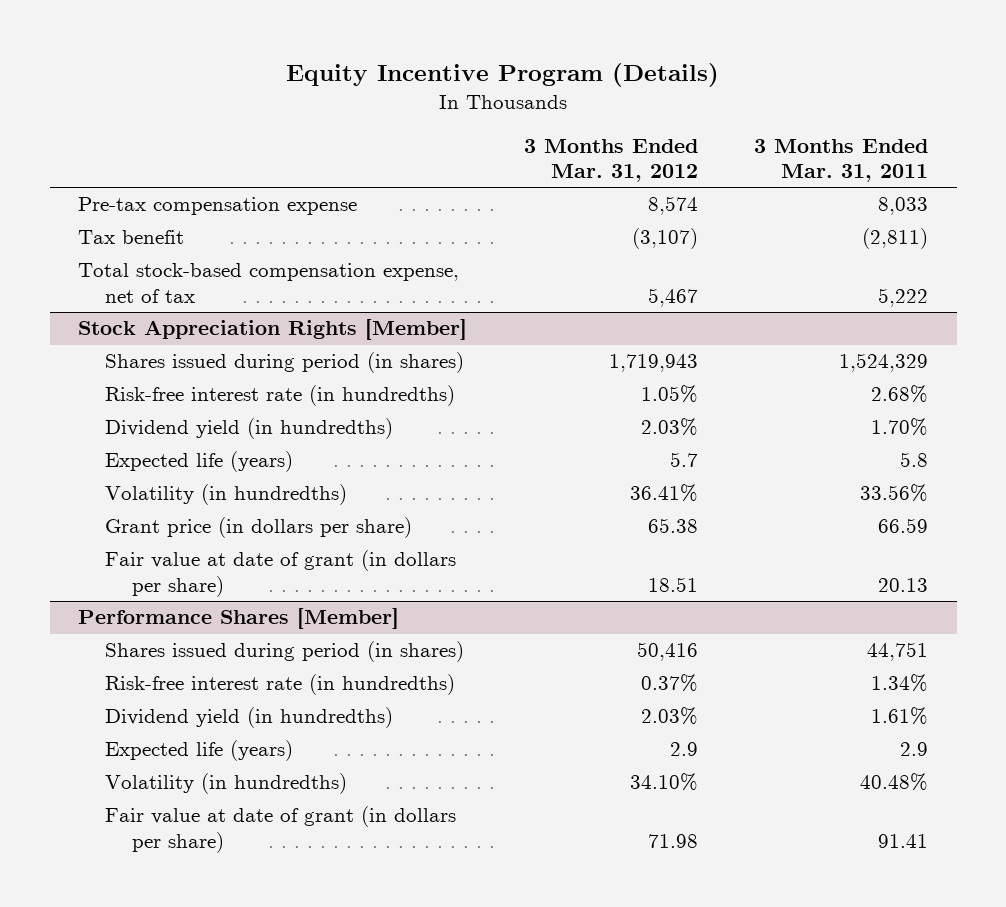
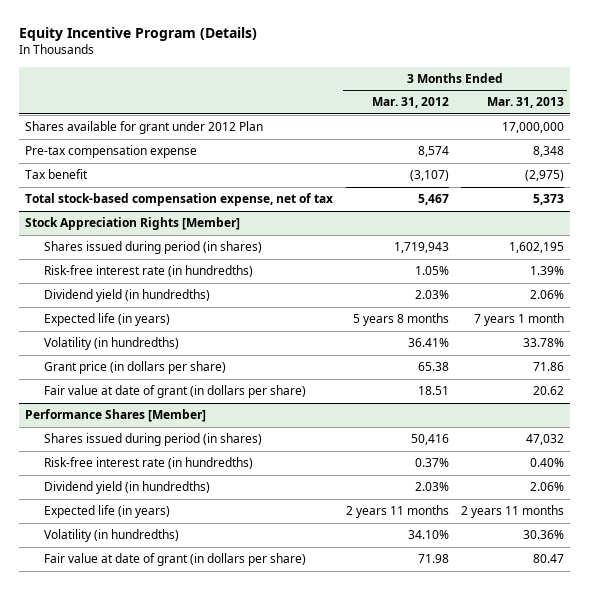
[754,138,929,182] 3 Months Ended Mar. 31, 2011 -> none
none -> [487,97,565,109] Mar. 31, 2013
none -> [25,121,264,135] Shares available for grant under 2012 Plan
[105,451,294,473] Expected life (years) -> [44,313,171,327] Expected life (in years)
[669,452,698,468] 5.7 -> [352,313,449,327] 5 years 8 months
[105,740,294,762] Expected life (years) -> [44,505,171,519] Expected life (in years)
[669,742,698,757] 2.9 -> [345,505,449,519] 2 years 11 months

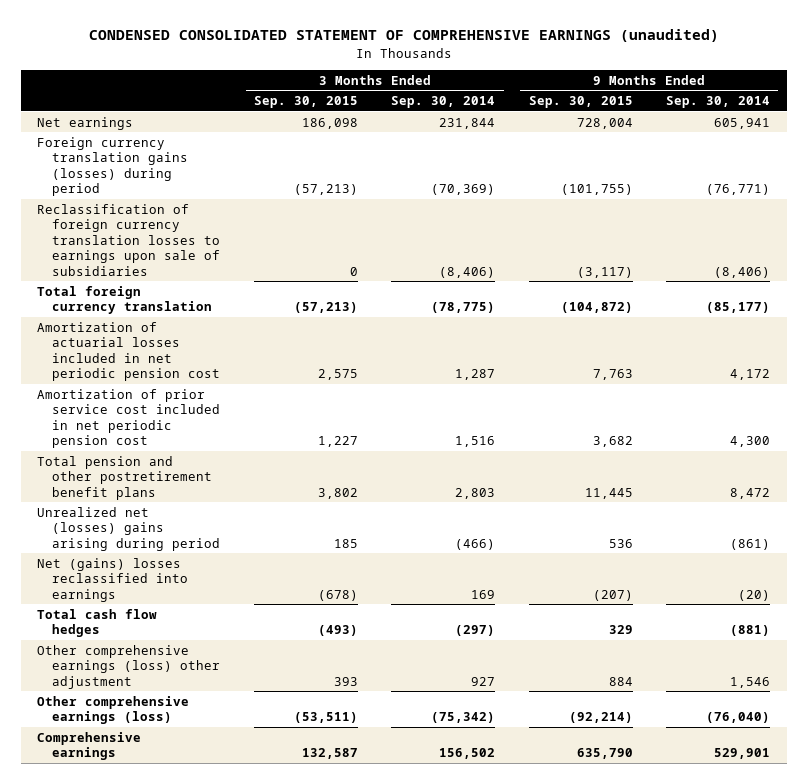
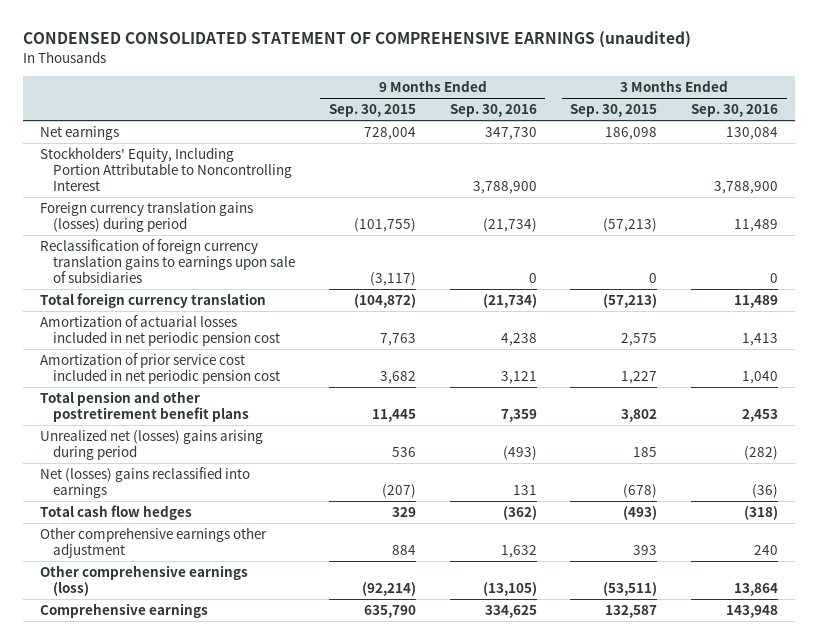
[391,96,496,109] Sep. 30, 2014 -> none
[665,96,770,109] Sep. 30, 2014 -> none
none -> [449,104,537,118] Sep. 30, 2016
none -> [691,104,779,118] Sep. 30, 2016
none -> [39,146,292,191] Stockholders' Equity, Including Portion Attributable to Noncontrolling Interest
[37,203,221,276] Reclassification of foreign currency translation losses to earnings upon sale of subsidiaries -> [39,238,295,283] Reclassification of foreign currency translation gains to earnings upon sale of subsidiaries
[37,557,189,602] Net (gains) losses reclassified into earnings -> [39,466,250,498] Net (losses) gains reclassified into earnings
[37,644,221,689] Other comprehensive earnings (loss) other adjustment -> [39,526,267,558] Other comprehensive earnings other adjustment

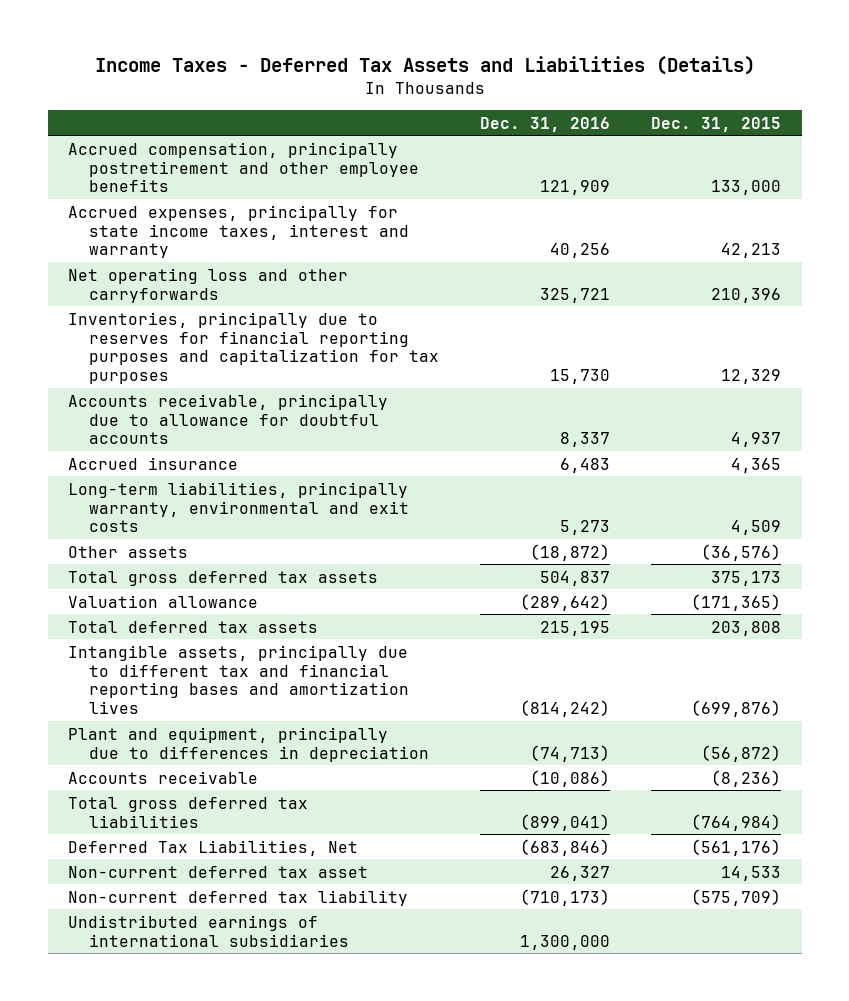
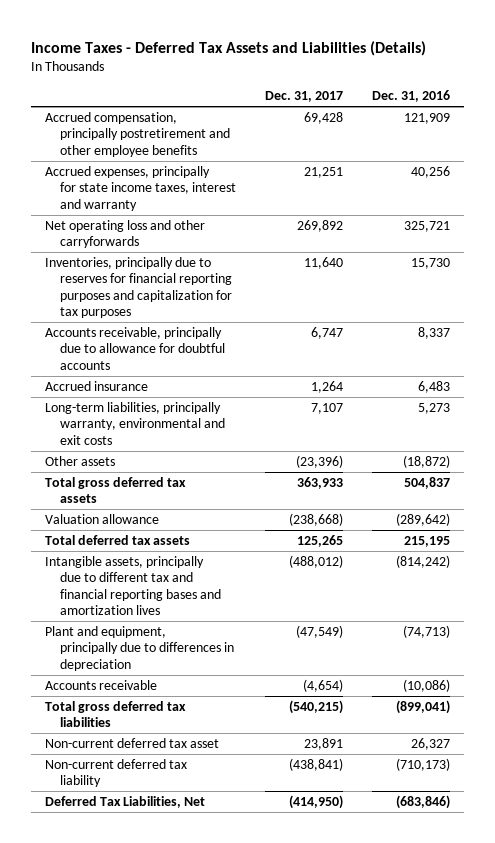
[651,116,782,132] Dec. 31, 2015 -> none
none -> [264,91,343,103] Dec. 31, 2017
[68,914,349,947] Undistributed earnings of international subsidiaries -> none
[68,839,359,856] Deferred Tax Liabilities, Net -> [45,796,206,809] Deferred Tax Liabilities, Net

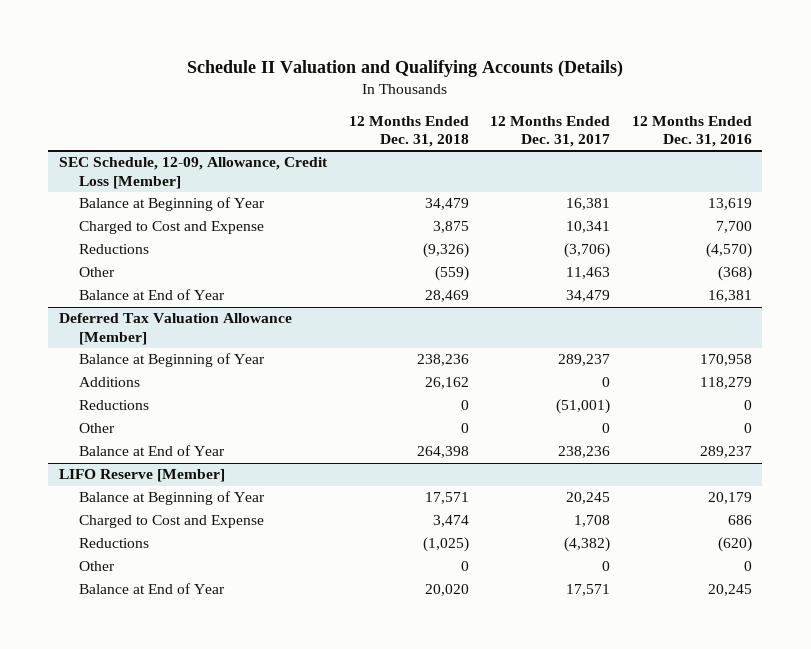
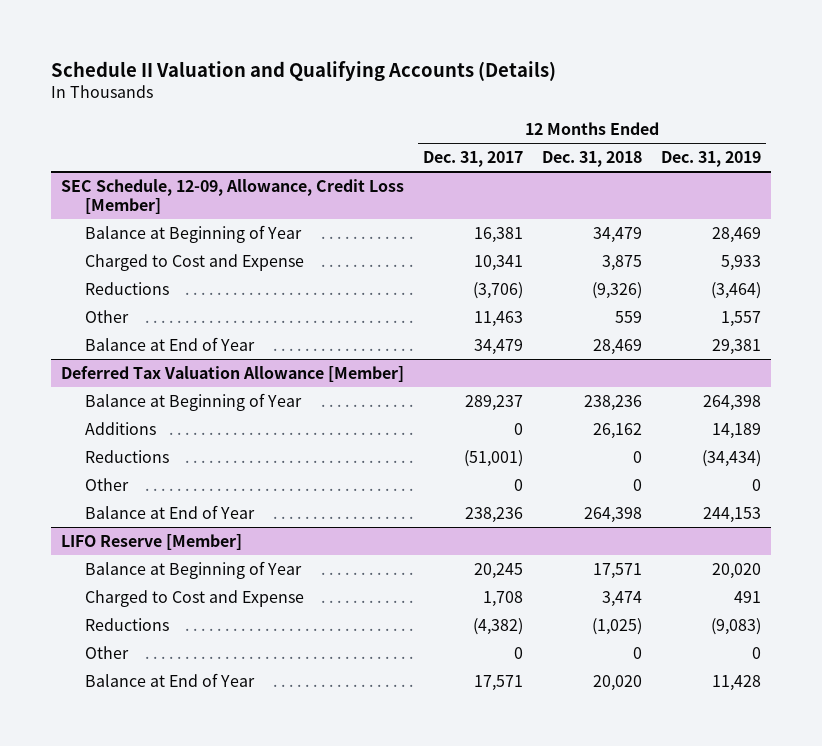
[631,115,752,147] 12 Months Ended Dec. 31, 2016 -> none
none -> [661,151,762,168] Dec. 31, 2019
[434,266,469,282] (559) -> [615,311,643,324] 559

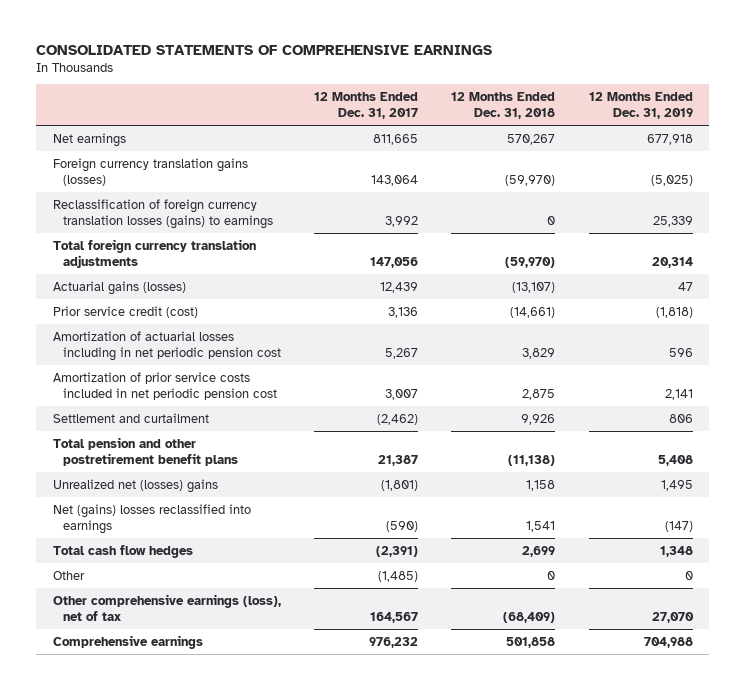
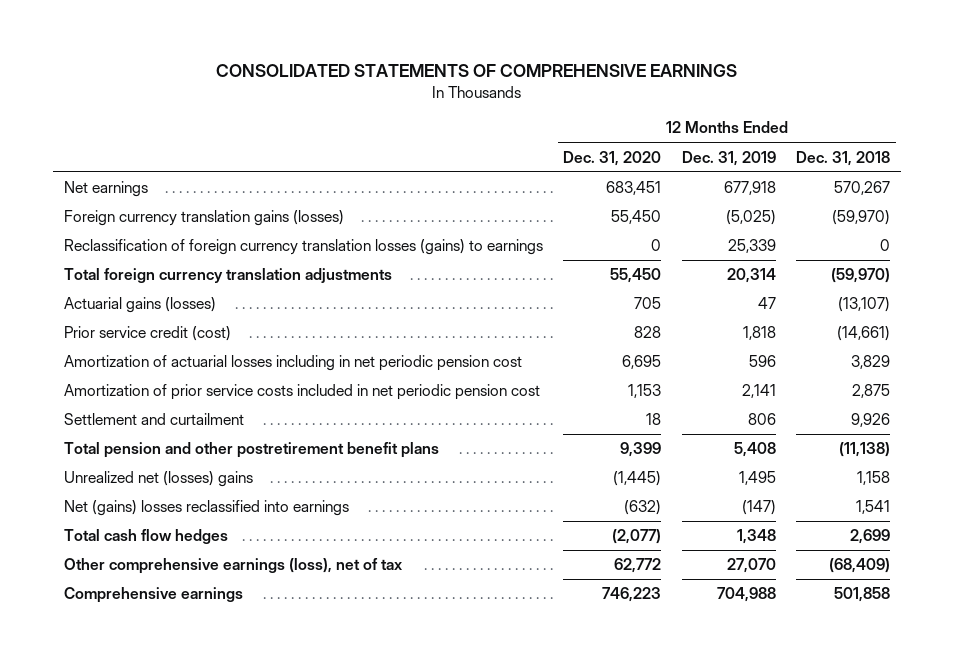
[314,92,419,119] 12 Months Ended Dec. 31, 2017 -> none
none -> [563,150,662,166] Dec. 31, 2020
[655,306,693,318] (1,818) -> [742,326,776,341] 1,818
[52,570,85,580] Other -> none

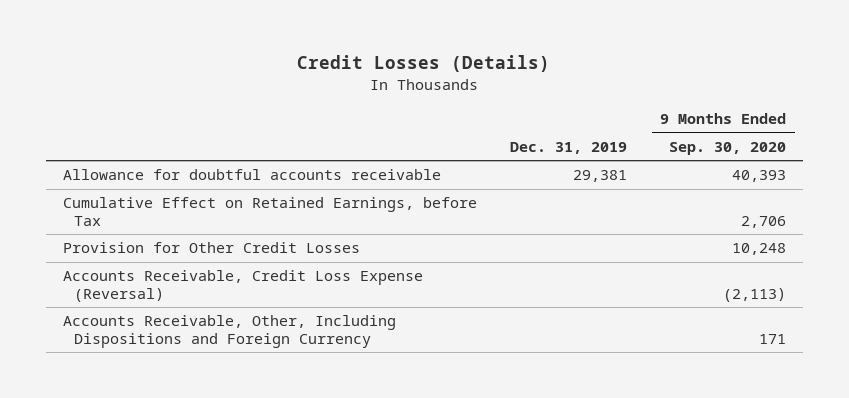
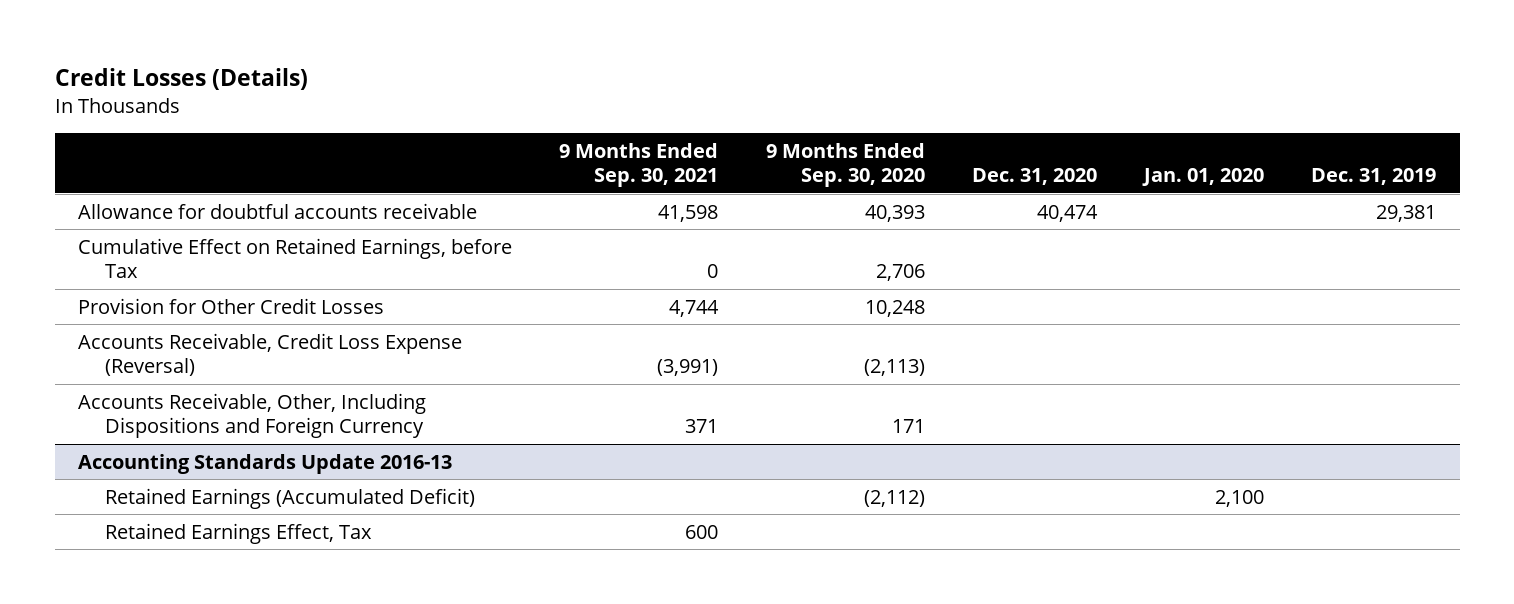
none -> [559,142,719,188] 9 Months Ended Sep. 30, 2021
none -> [971,168,1097,186] Dec. 31, 2020
none -> [1142,168,1265,187] Jan. 01, 2020
none -> [78,453,453,474] Accounting Standards Update 2016-13
none -> [105,487,476,509] Retained Earnings (Accumulated Deficit)
none -> [105,522,373,544] Retained Earnings Effect, Tax

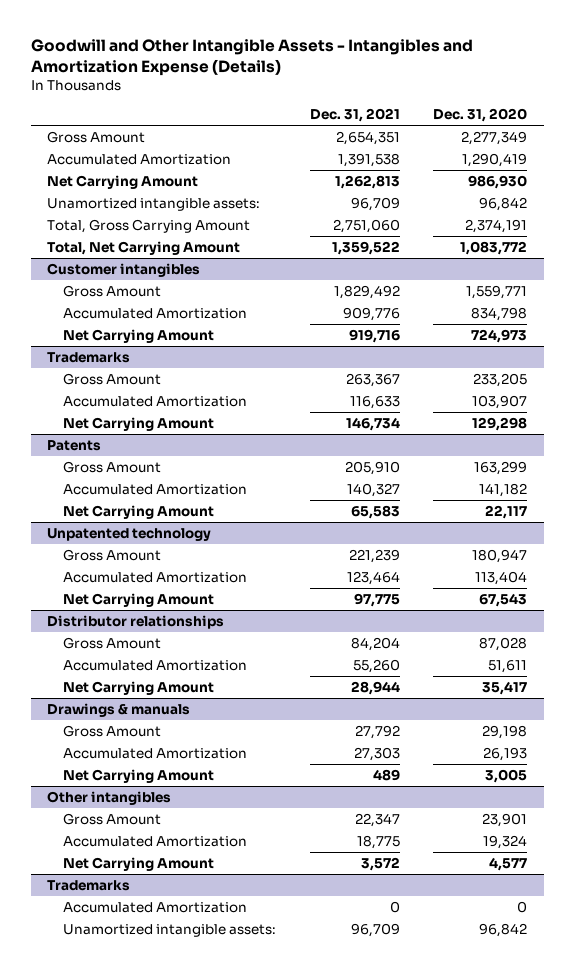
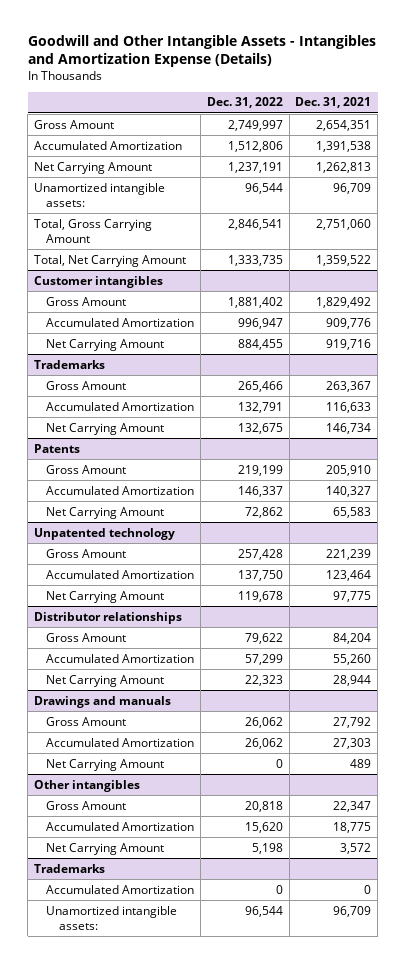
[433,108,528,123] Dec. 31, 2020 -> none
none -> [206,97,283,109] Dec. 31, 2022
[47,702,191,717] Drawings & manuals -> [34,695,172,708] Drawings and manuals

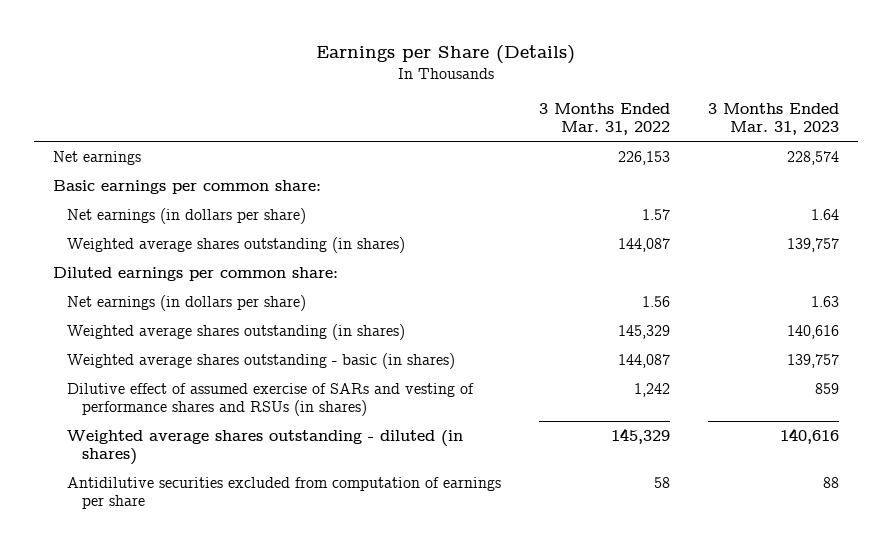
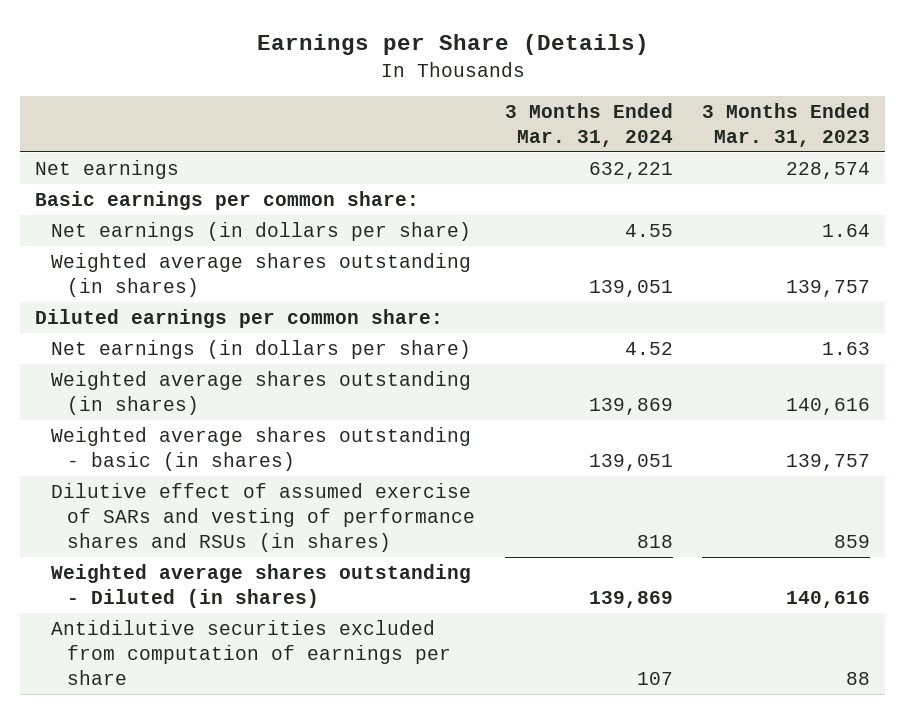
[539,102,671,136] 3 Months Ended Mar. 31, 2022 -> none
none -> [504,102,673,147] 3 Months Ended Mar. 31, 2024
[67,429,464,465] Weighted average shares outstanding - diluted (in shares) -> [50,563,471,608] Weighted average shares outstanding - Diluted (in shares)

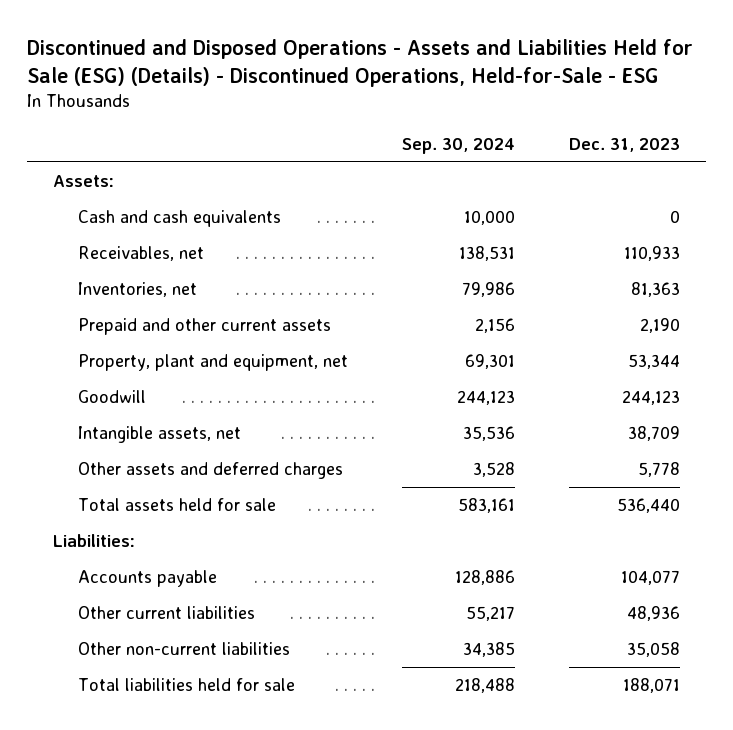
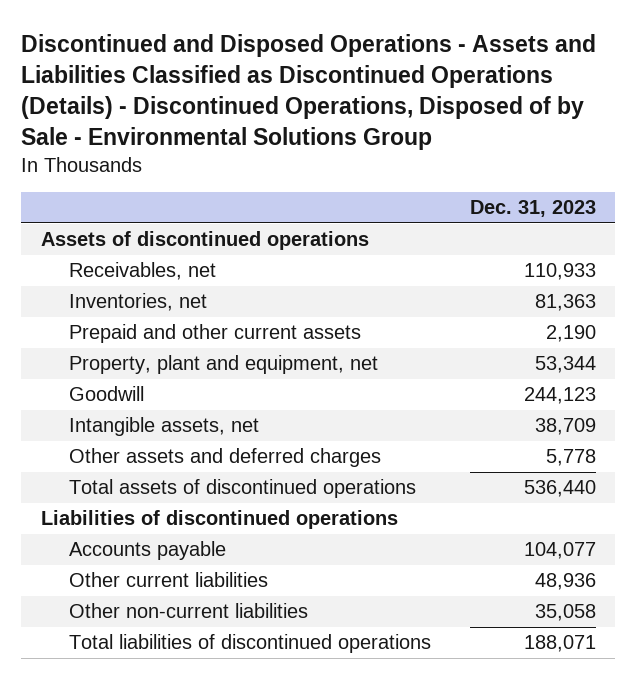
[26,38,693,87] Discontinued and Disposed Operations - Assets and Liabilities Held for Sale (ESG) (Details) - Discontinued Operations, Held-for-Sale - ESG -> [21,34,597,151] Discontinued and Disposed Operations - Assets and Liabilities Classified as Discontinued Operations (Details) - Discontinued Operations, Disposed of by Sale - Environmental Solutions Group
[401,137,515,154] Sep. 30, 2024 -> none
[78,210,282,228] Cash and cash equivalents -> none
[53,175,115,188] Assets: -> [40,231,369,251] Assets of discontinued operations
[78,498,277,512] Total assets held for sale -> [69,479,417,499] Total assets of discontinued operations
[53,534,136,548] Liabilities: -> [40,510,398,530] Liabilities of discontinued operations
[78,678,296,692] Total liabilities held for sale -> [69,634,432,654] Total liabilities of discontinued operations

